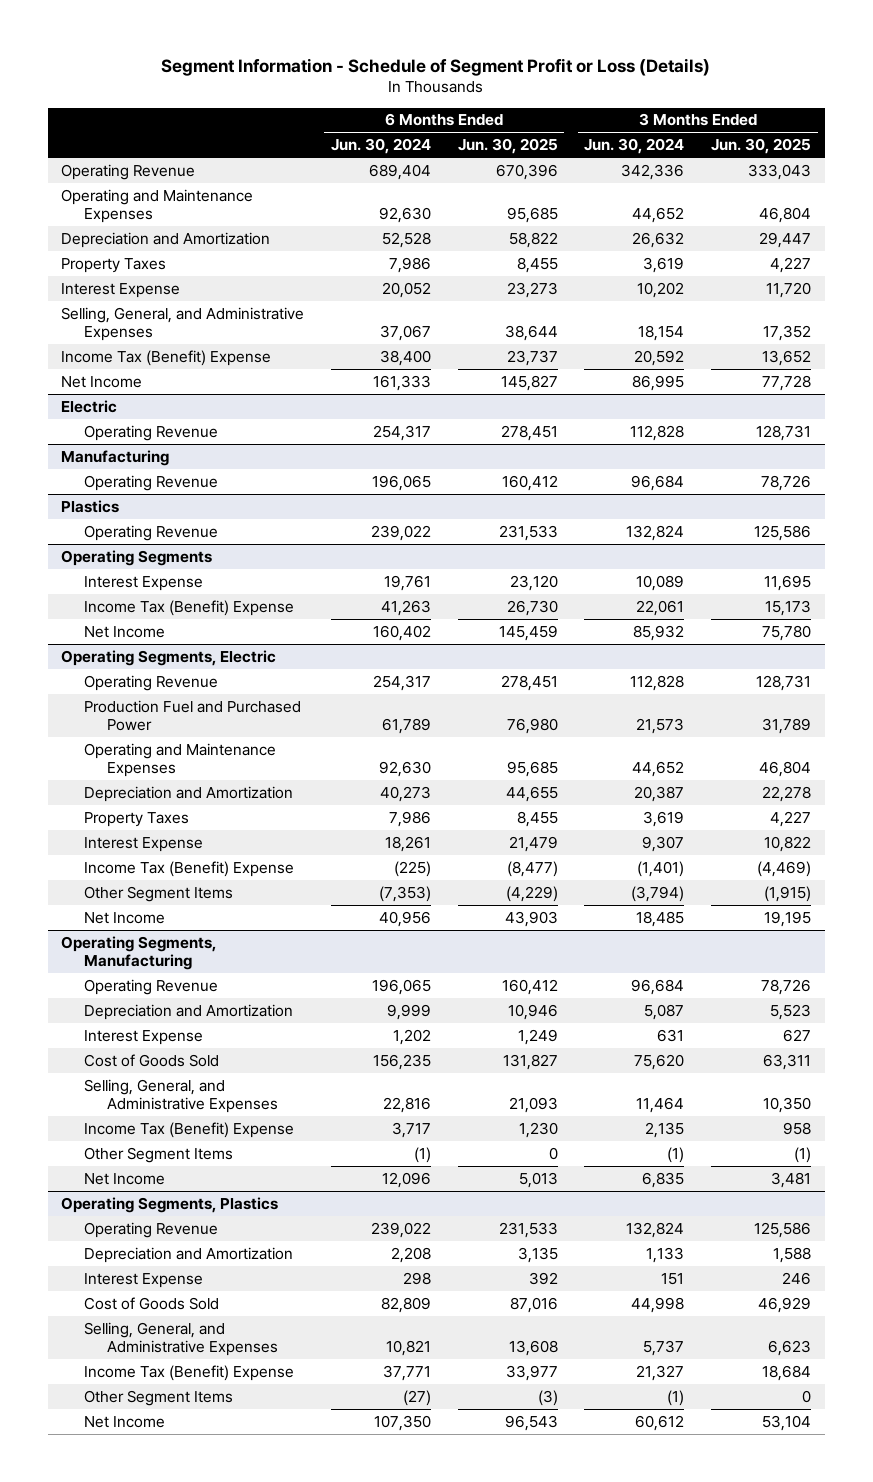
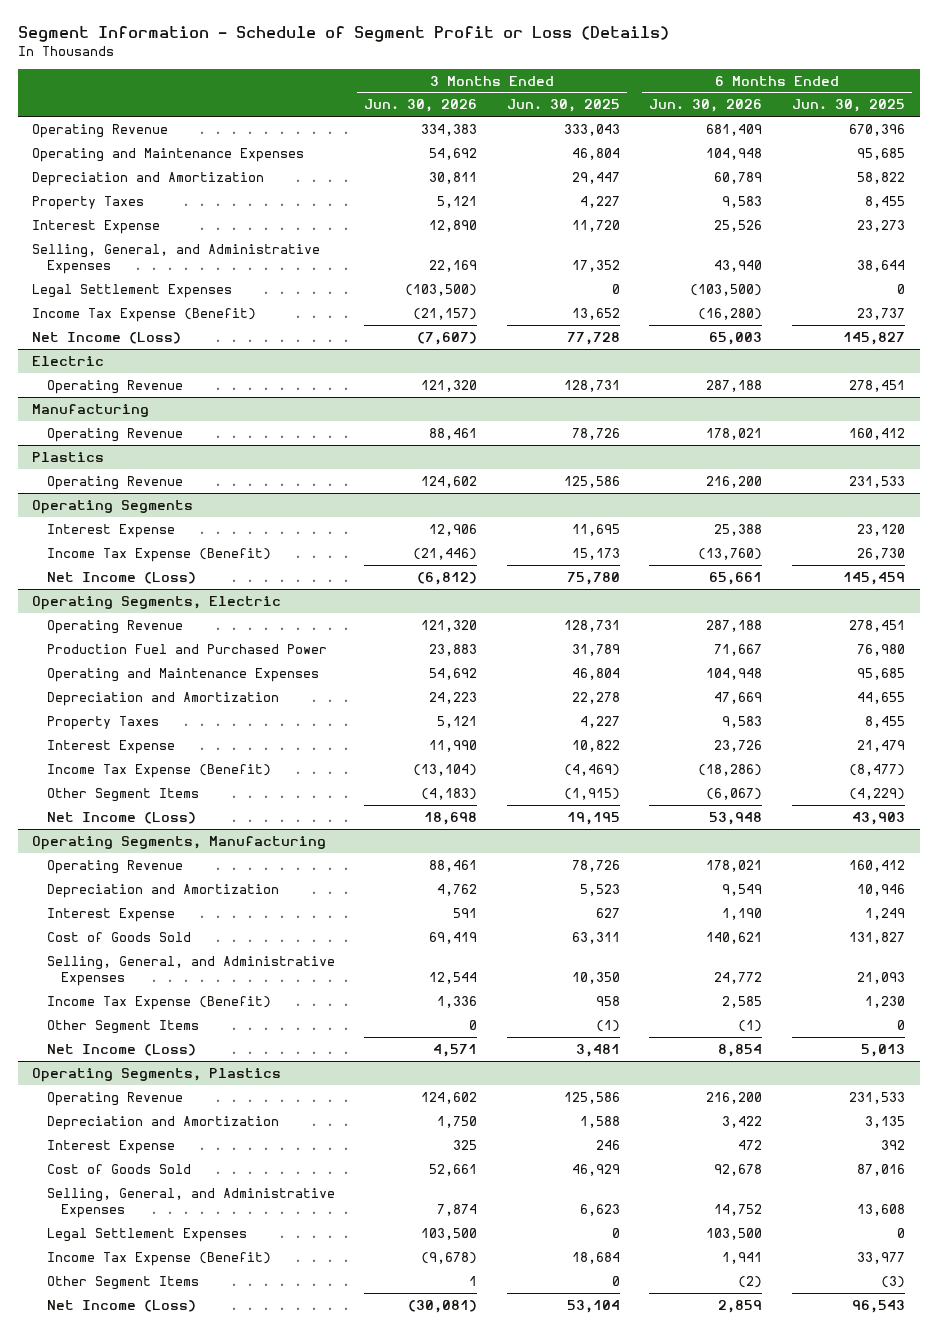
[331,138,432,155] Jun. 30, 2024 -> none
[584,138,685,155] Jun. 30, 2024 -> none
none -> [364,99,478,113] Jun. 30, 2026
none -> [649,99,763,113] Jun. 30, 2026
none -> [32,283,233,298] Legal Settlement Expenses
[61,349,272,366] Income Tax (Benefit) Expense -> [32,307,257,322] Income Tax Expense (Benefit)
[61,375,143,388] Net Income -> [32,331,182,344] Net Income (Loss)
[83,599,294,616] Income Tax (Benefit) Expense -> [46,547,271,562] Income Tax Expense (Benefit)
[83,625,165,638] Net Income -> [46,571,196,584] Net Income (Loss)
[83,860,294,877] Income Tax (Benefit) Expense -> [46,763,271,778] Income Tax Expense (Benefit)
[83,911,165,924] Net Income -> [46,811,196,824] Net Income (Loss)
[83,1121,294,1138] Income Tax (Benefit) Expense -> [46,995,271,1010] Income Tax Expense (Benefit)
[83,1172,165,1185] Net Income -> [46,1043,196,1056] Net Income (Loss)
none -> [46,1227,247,1242] Legal Settlement Expenses
[83,1364,294,1381] Income Tax (Benefit) Expense -> [46,1251,271,1266] Income Tax Expense (Benefit)
[83,1415,165,1428] Net Income -> [46,1299,196,1312] Net Income (Loss)

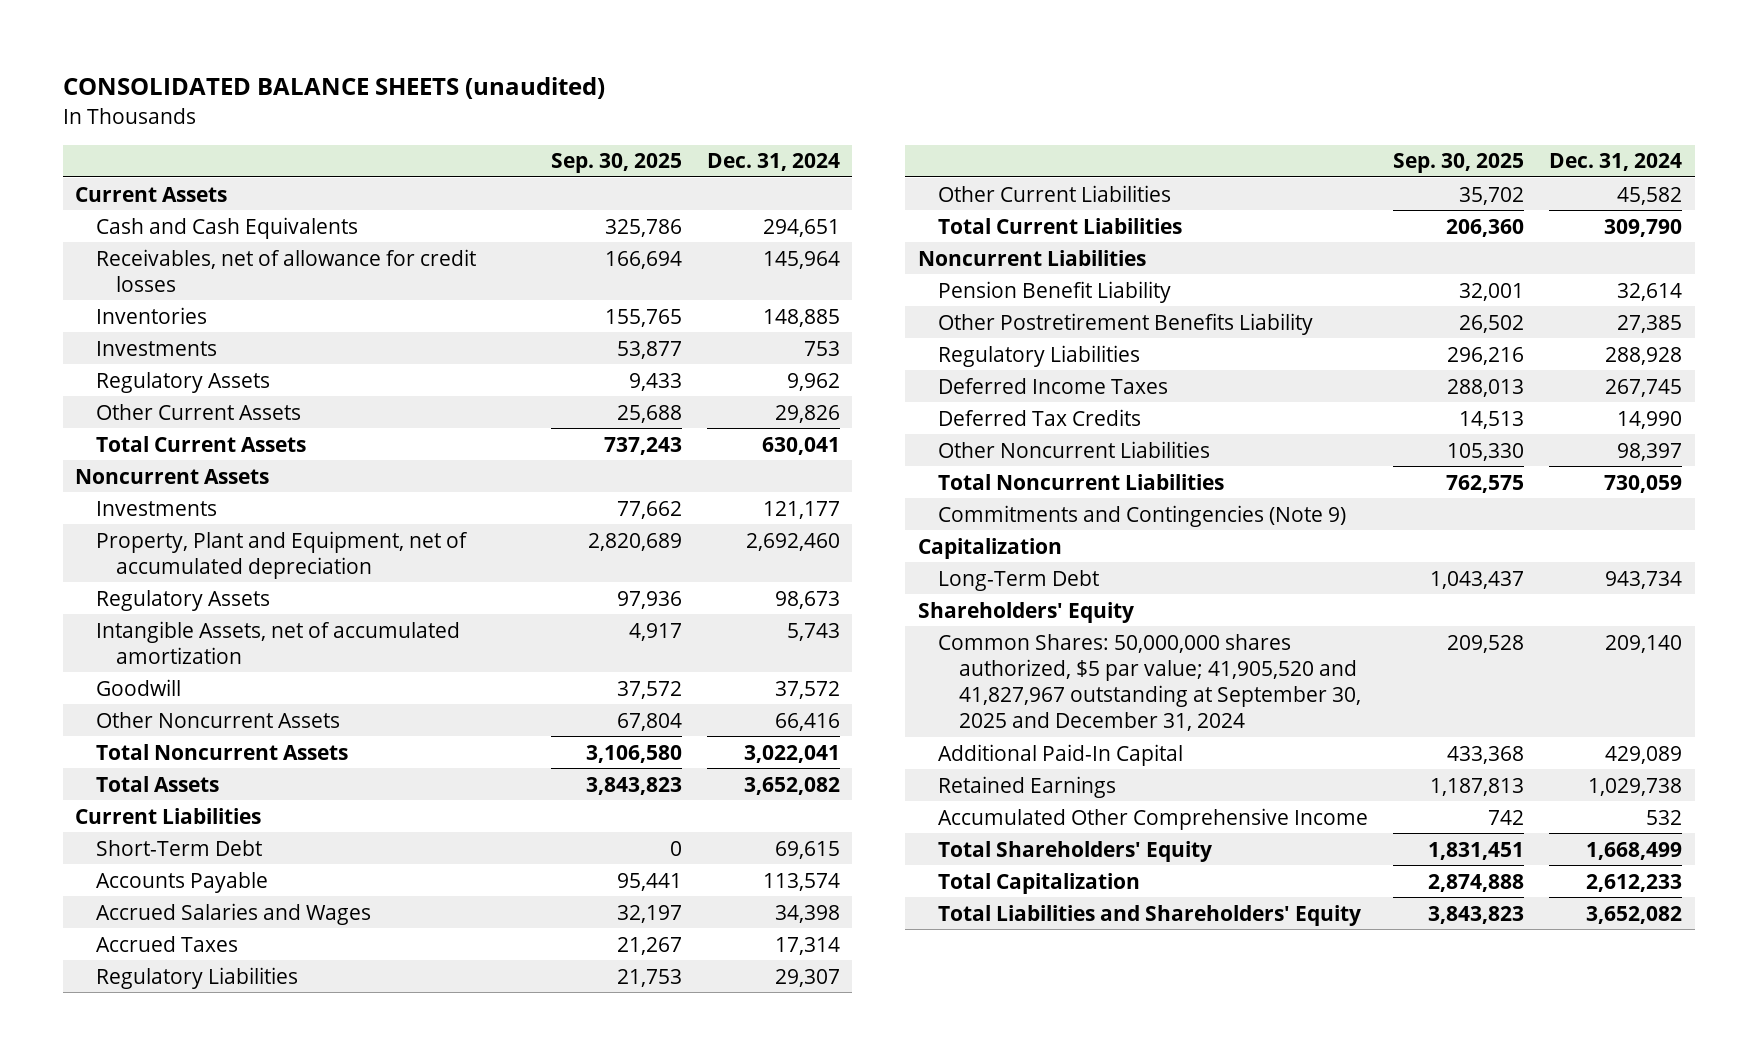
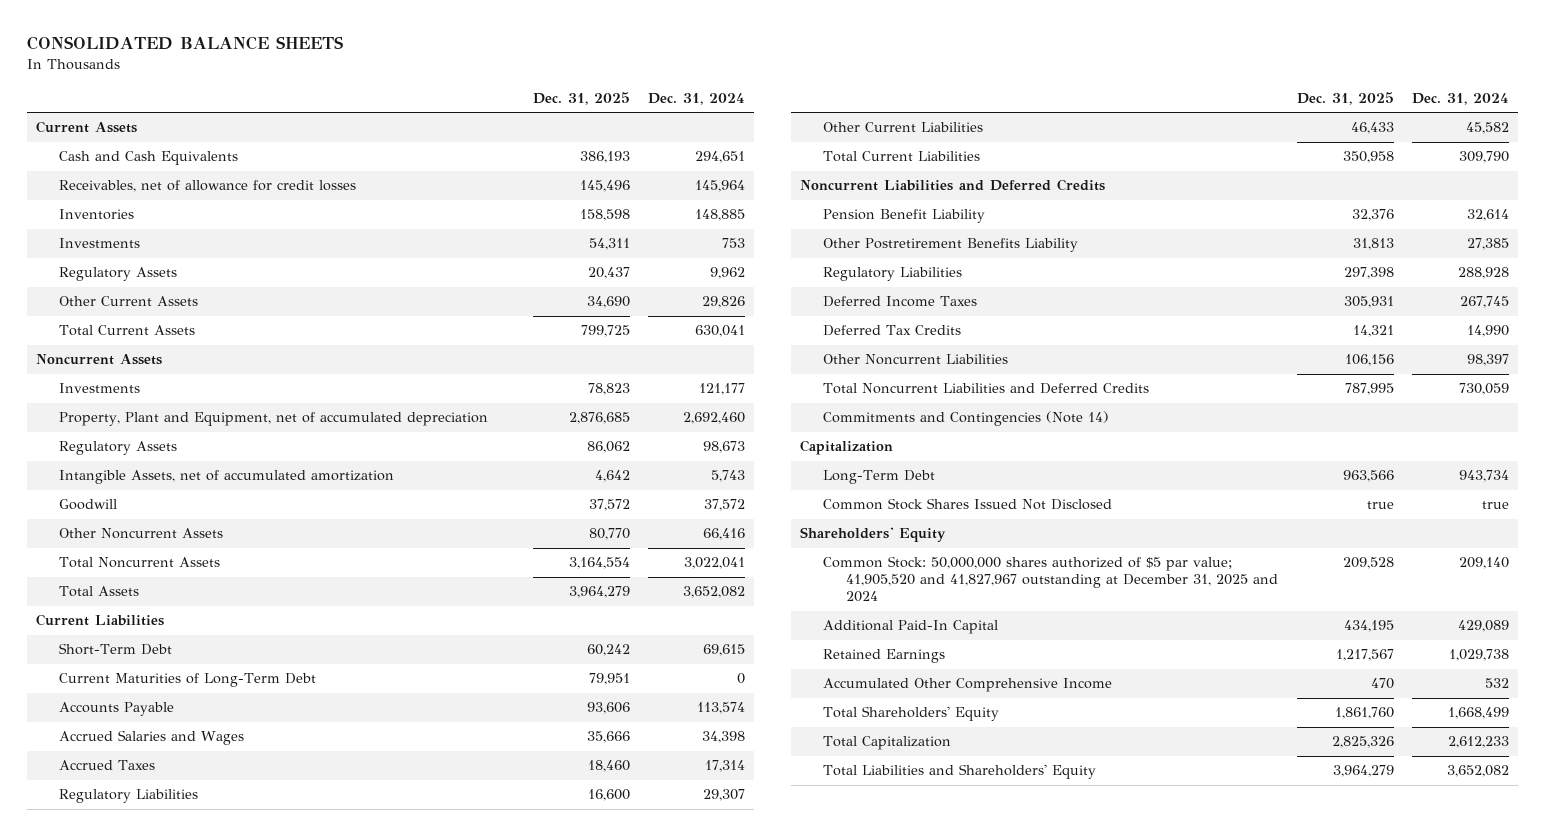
[62,77,605,100] CONSOLIDATED BALANCE SHEETS (unaudited) -> [26,36,343,51] CONSOLIDATED BALANCE SHEETS
[550,153,682,174] Sep. 30, 2025 -> none
none -> [532,92,630,106] Dec. 31, 2025
none -> [59,673,317,688] Current Maturities of Long-Term Debt
[917,249,1146,266] Noncurrent Liabilities -> [800,179,1106,192] Noncurrent Liabilities and Deferred Credits
[938,473,1225,490] Total Noncurrent Liabilities -> [823,383,1150,395] Total Noncurrent Liabilities and Deferred Credits
[938,504,1347,527] Commitments and Contingencies (Note 9) -> [823,411,1110,427] Commitments and Contingencies (Note 14)
none -> [823,498,1113,511] Common Stock Shares Issued Not Disclosed
[938,633,1361,732] Common Shares: 50,000,000 shares authorized, $5 par value; 41,905,520 and 41,827,967 outstanding at September 30, 2025 and December 31, 2024 -> [823,556,1279,603] Common Stock: 50,000,000 shares authorized of $5 par value; 41,905,520 and 41,827,967 outstanding at December 31, 2025 and 2024

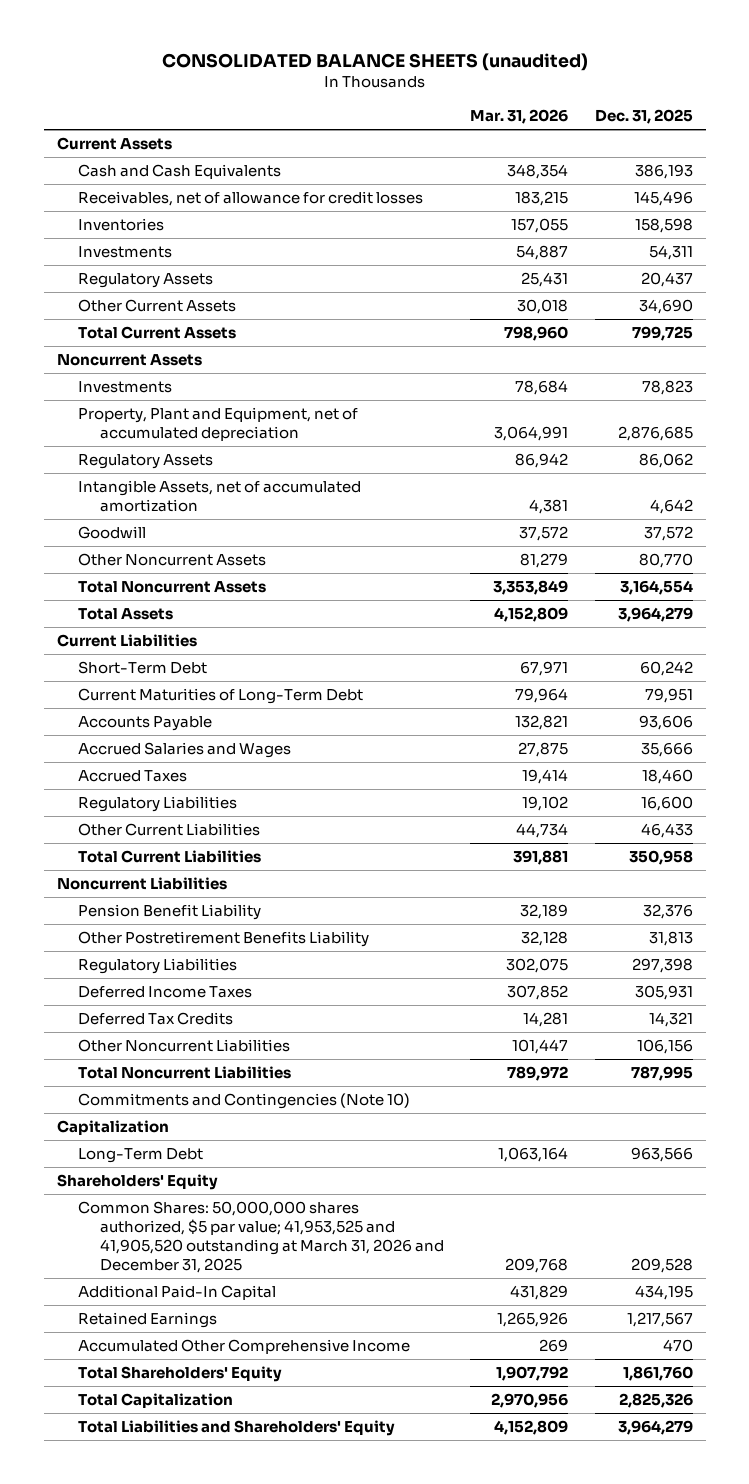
[26,36,343,51] CONSOLIDATED BALANCE SHEETS -> [161,52,588,71] CONSOLIDATED BALANCE SHEETS (unaudited)
[648,93,746,106] Dec. 31, 2024 -> none
none -> [470,109,569,125] Mar. 31, 2026
[800,179,1106,192] Noncurrent Liabilities and Deferred Credits -> [56,877,227,891] Noncurrent Liabilities
[823,383,1150,395] Total Noncurrent Liabilities and Deferred Credits -> [78,1066,292,1080] Total Noncurrent Liabilities
[823,411,1110,427] Commitments and Contingencies (Note 14) -> [78,1093,411,1110] Commitments and Contingencies (Note 10)
[823,498,1113,511] Common Stock Shares Issued Not Disclosed -> none
[823,556,1279,603] Common Stock: 50,000,000 shares authorized of $5 par value; 41,905,520 and 41,827,967 outstanding at December 31, 2025 and 2024 -> [78,1201,444,1274] Common Shares: 50,000,000 shares authorized, $5 par value; 41,953,525 and 41,905,520 outstanding at March 31, 2026 and December 31, 2025

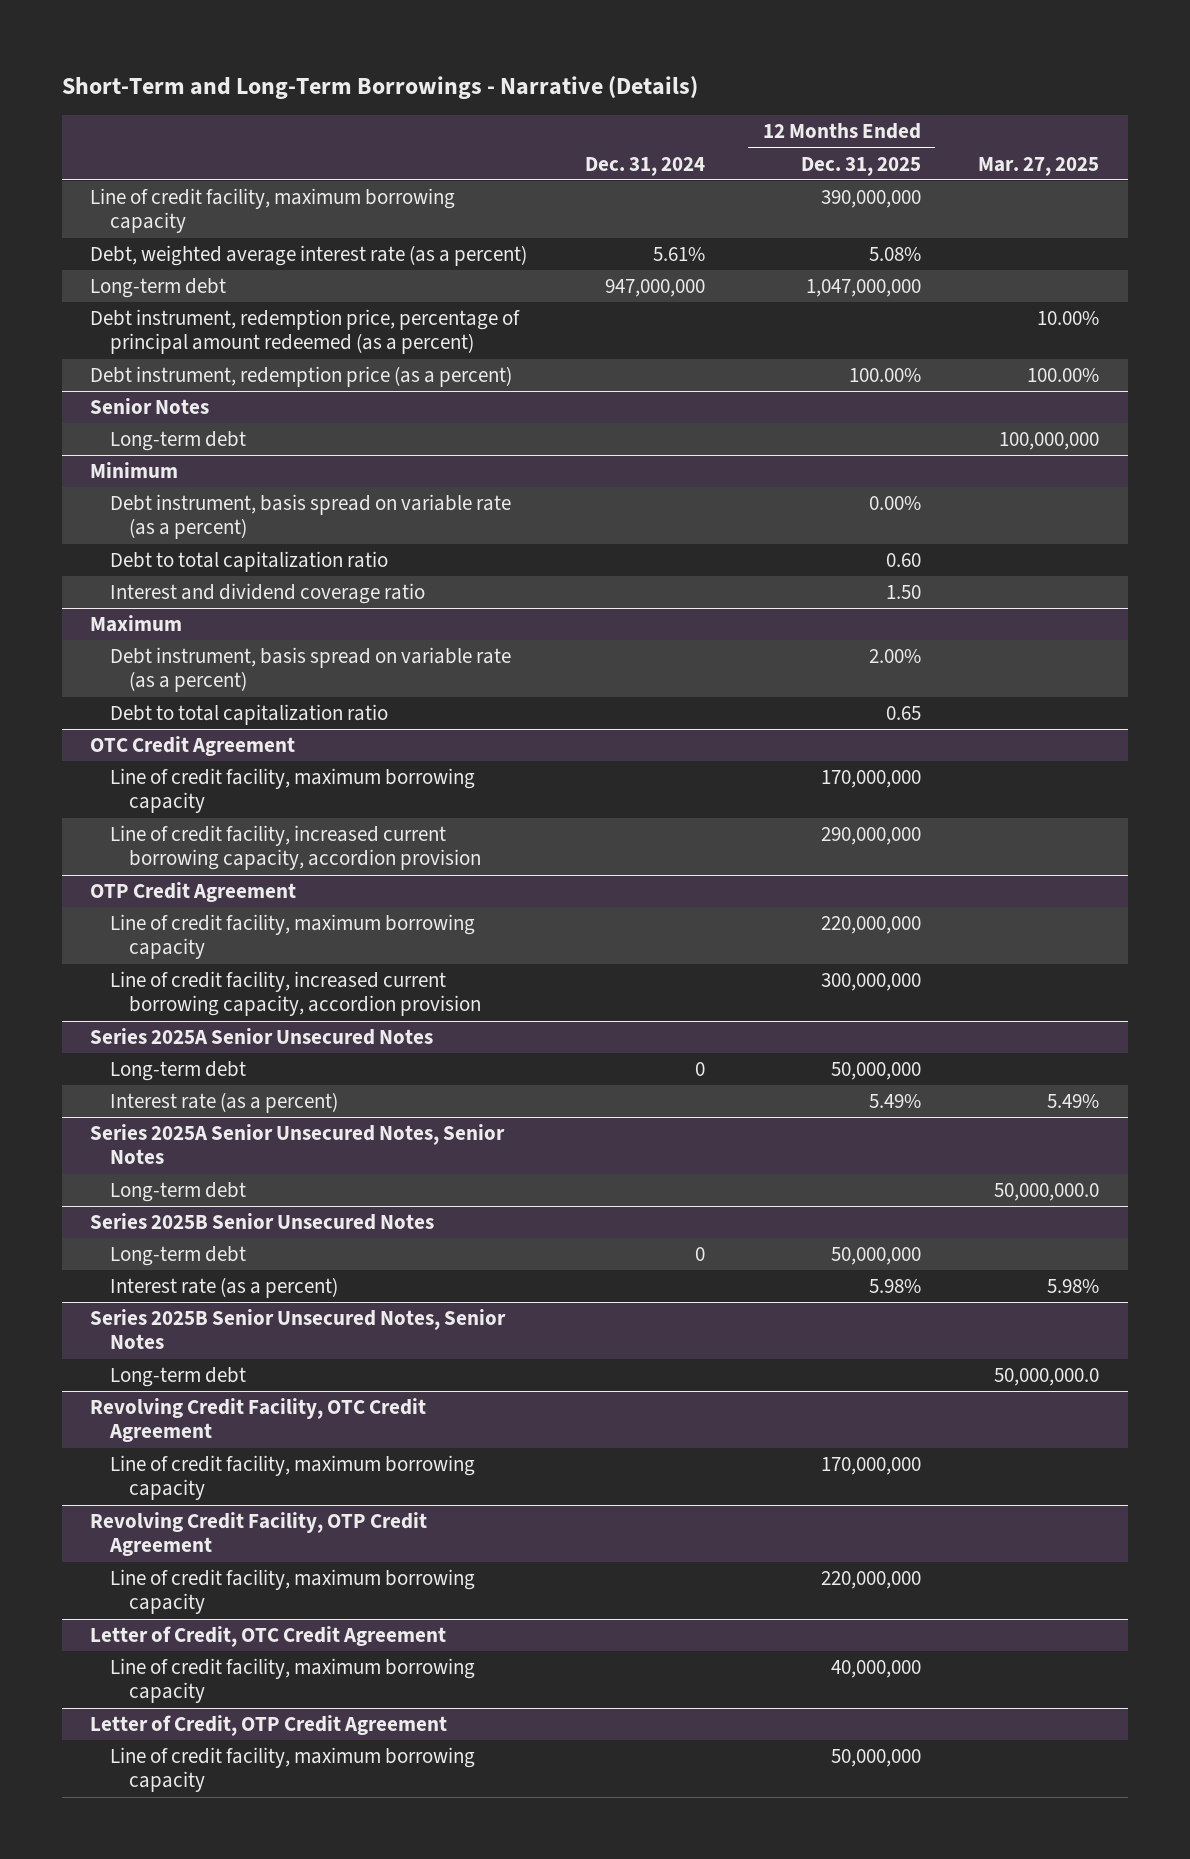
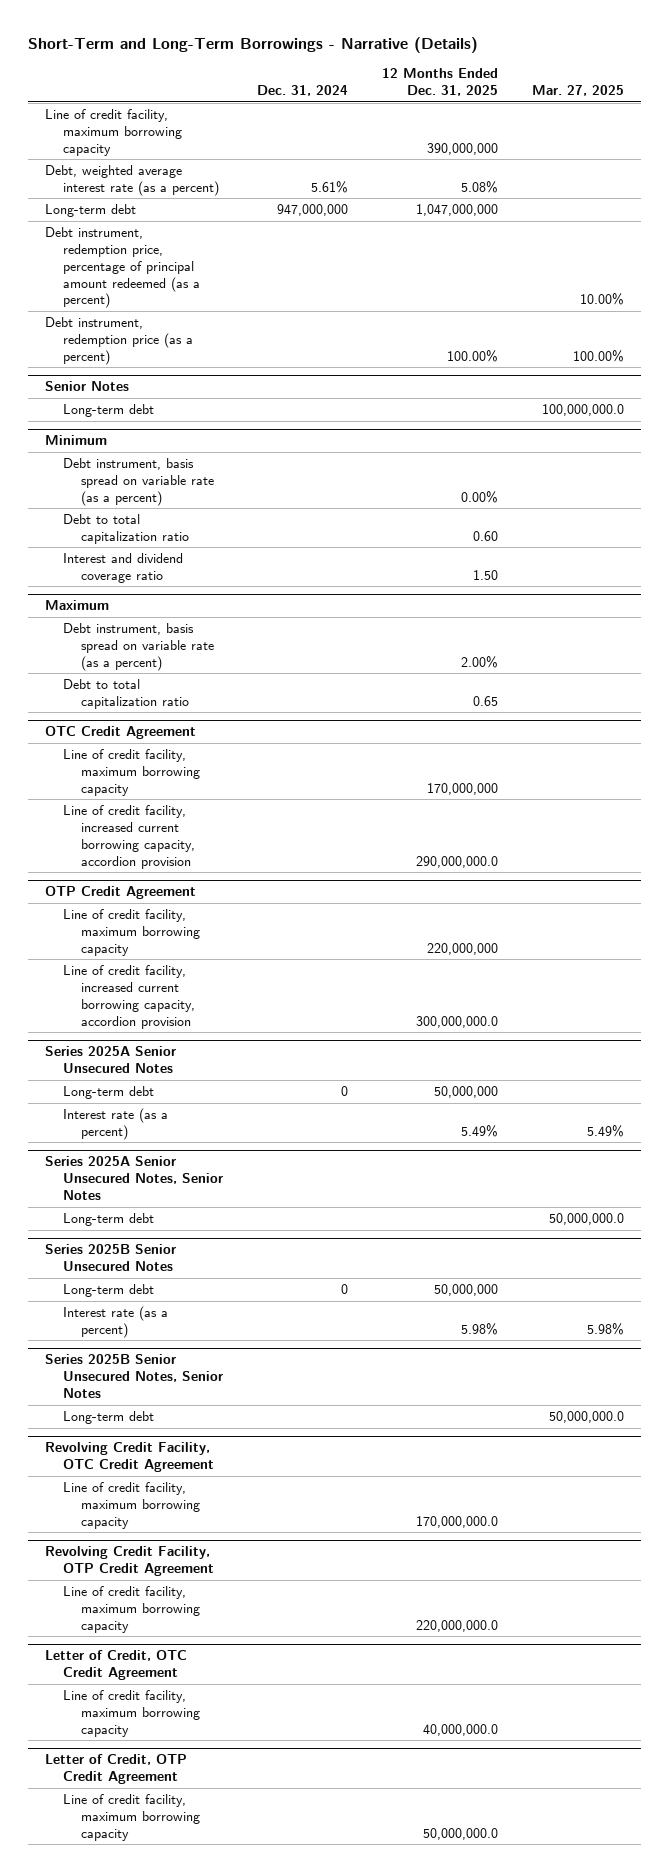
[999,432,1100,451] 100,000,000 -> [541,403,624,416] 100,000,000.0
[820,827,921,846] 290,000,000 -> [415,855,498,868] 290,000,000.0
[820,973,921,992] 300,000,000 -> [415,1015,498,1028] 300,000,000.0
[820,1457,921,1476] 170,000,000 -> [415,1515,498,1528] 170,000,000.0
[820,1571,921,1590] 220,000,000 -> [415,1619,498,1632] 220,000,000.0
[830,1660,921,1679] 40,000,000 -> [422,1723,498,1736] 40,000,000.0
[830,1749,921,1768] 50,000,000 -> [422,1827,498,1840] 50,000,000.0

